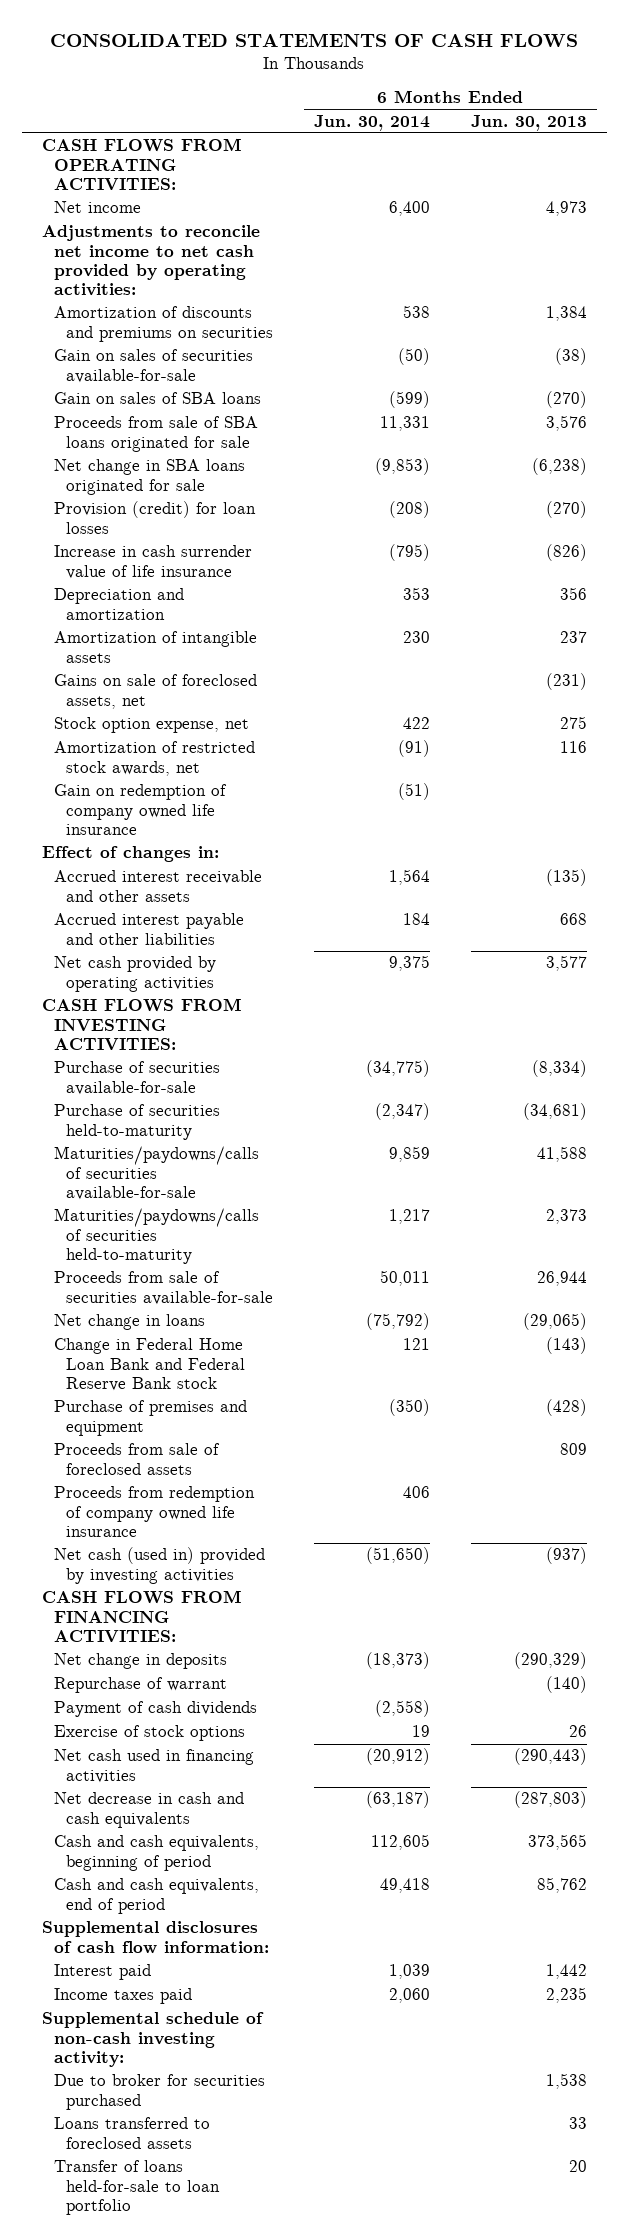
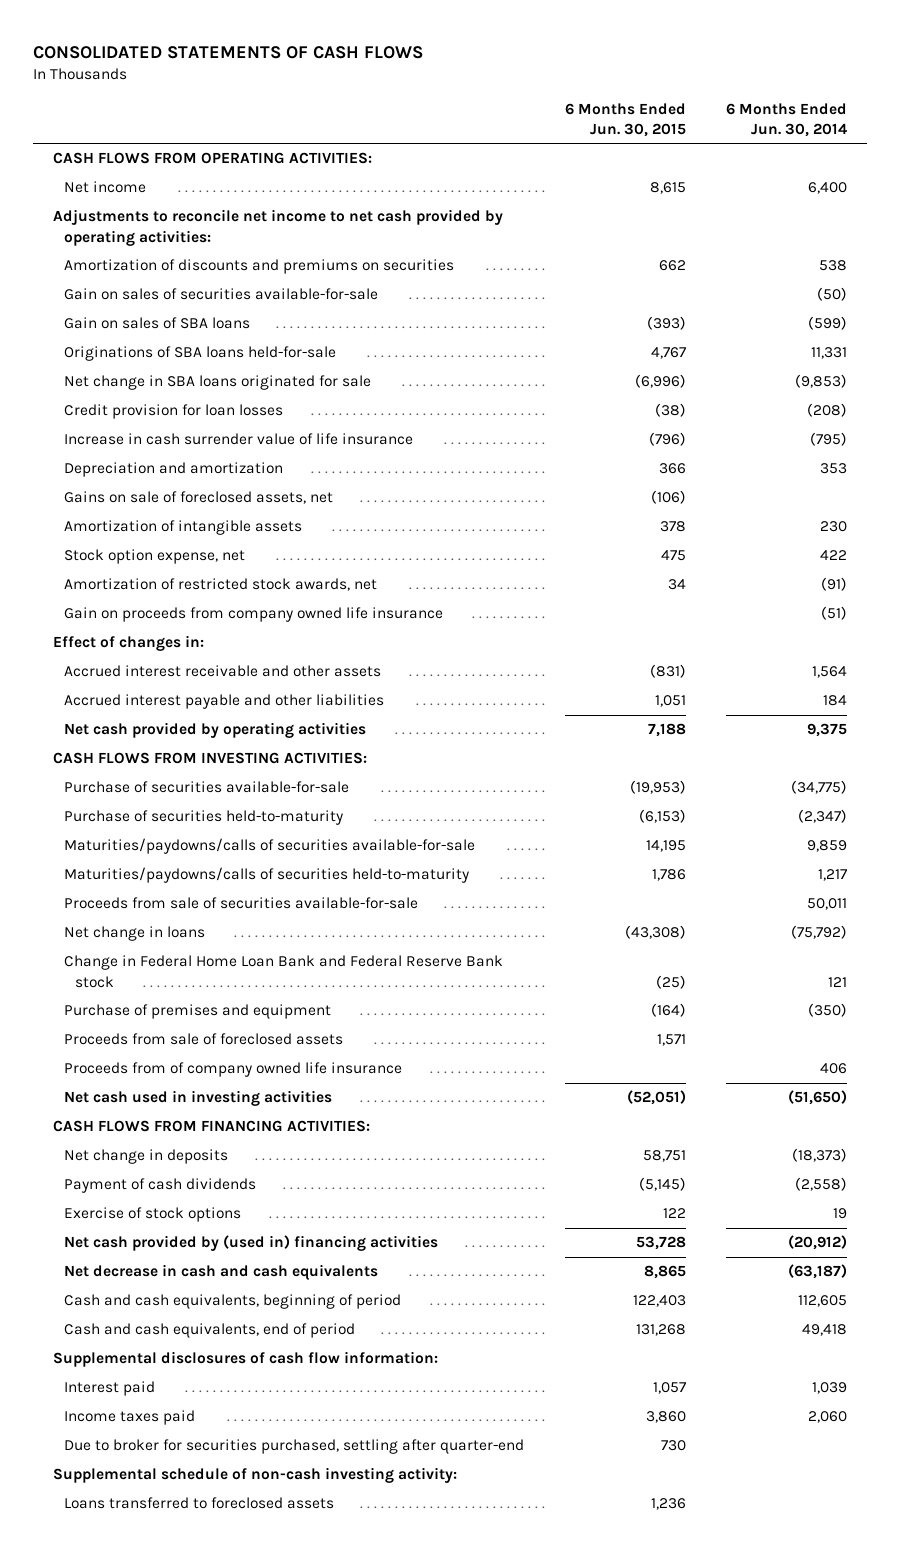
[470,114,587,131] Jun. 30, 2013 -> none
none -> [564,102,686,137] 6 Months Ended Jun. 30, 2015
[54,416,259,452] Proceeds from sale of SBA loans originated for sale -> [64,346,337,362] Originations of SBA loans held-for-sale
[54,501,257,534] Provision (credit) for loan losses -> [64,404,284,420] Credit provision for loan losses
[54,631,258,663] Amortization of intangible assets -> [64,520,303,536] Amortization of intangible assets
[54,784,228,835] Gain on redemption of company owned life insurance -> [64,607,444,623] Gain on proceeds from company owned life insurance
[54,1486,256,1537] Proceeds from redemption of company owned life insurance -> [64,1062,403,1078] Proceeds from of company owned life insurance
[54,1547,266,1584] Net cash (used in) provided by investing activities -> [64,1090,333,1107] Net cash used in investing activities
[54,1677,228,1694] Repurchase of warrant -> none
[54,1749,255,1783] Net cash used in financing activities -> [64,1235,439,1252] Net cash provided by (used in) financing activities
none -> [64,1439,525,1455] Due to broker for securities purchased, settling after quarter-end
[54,2074,266,2110] Due to broker for securities purchased -> none
[54,2160,221,2215] Transfer of loans held-for-sale to loan portfolio -> none

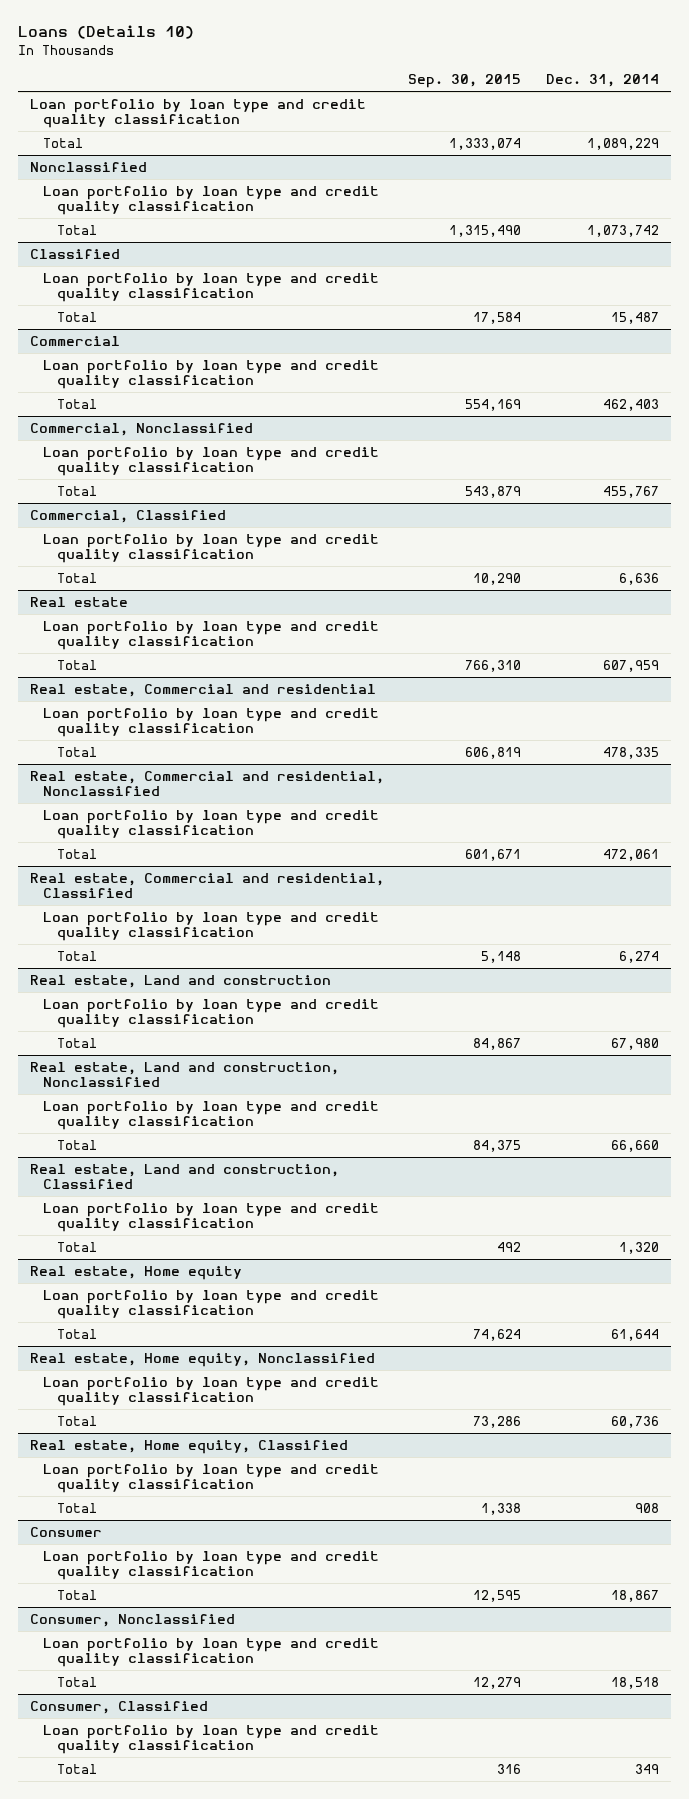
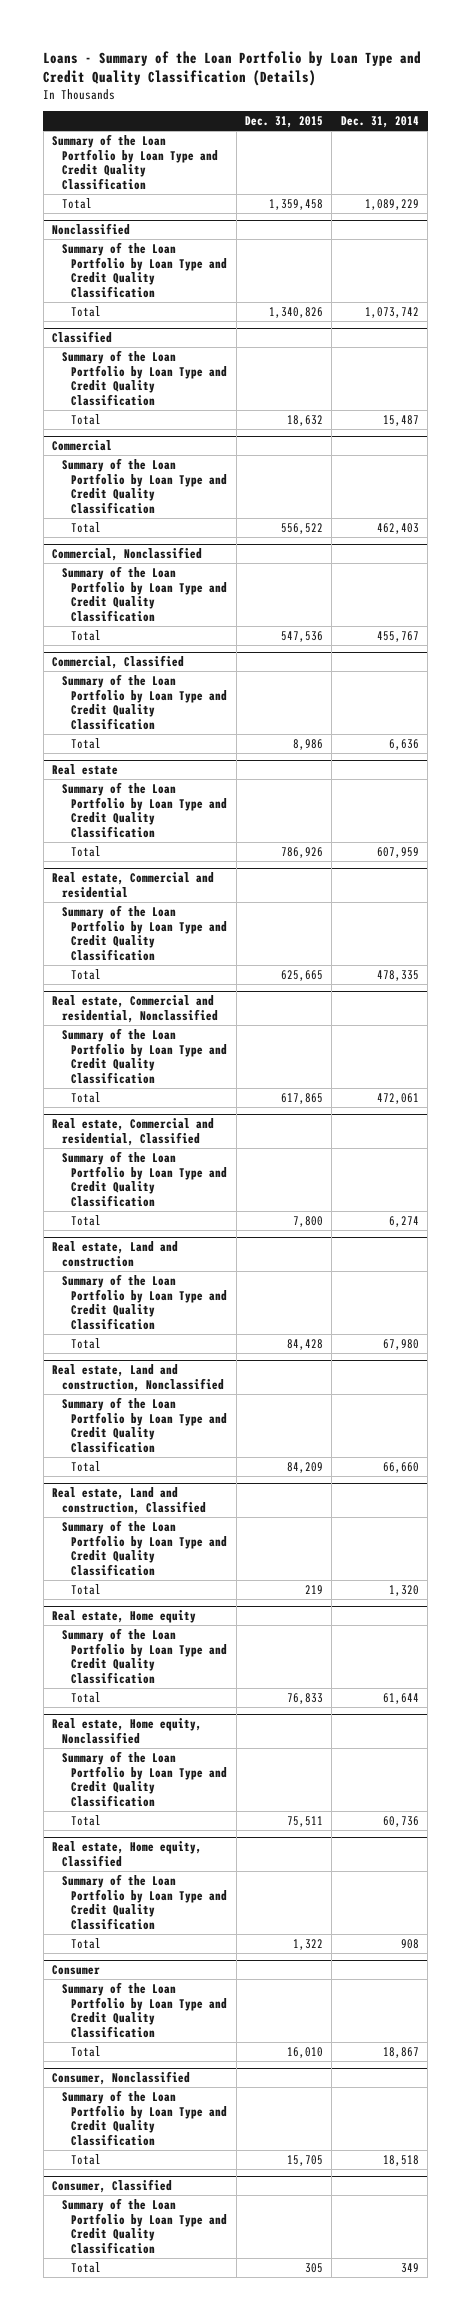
[17,25,194,40] Loans (Details 10) -> [43,50,422,86] Loans - Summary of the Loan Portfolio by Loan Type and Credit Quality Classification (Details)
[408,74,522,89] Sep. 30, 2015 -> none
none -> [244,116,323,129] Dec. 31, 2015
[29,98,366,128] Loan portfolio by loan type and credit quality classification -> [52,133,218,190] Summary of the Loan Portfolio by Loan Type and Credit Quality Classification
[43,185,380,215] Loan portfolio by loan type and credit quality classification -> [61,241,228,298] Summary of the Loan Portfolio by Loan Type and Credit Quality Classification
[43,272,380,302] Loan portfolio by loan type and credit quality classification -> [61,349,228,406] Summary of the Loan Portfolio by Loan Type and Credit Quality Classification
[43,359,380,389] Loan portfolio by loan type and credit quality classification -> [61,457,228,514] Summary of the Loan Portfolio by Loan Type and Credit Quality Classification
[43,446,380,476] Loan portfolio by loan type and credit quality classification -> [61,565,228,622] Summary of the Loan Portfolio by Loan Type and Credit Quality Classification
[43,533,380,563] Loan portfolio by loan type and credit quality classification -> [61,673,228,730] Summary of the Loan Portfolio by Loan Type and Credit Quality Classification
[43,620,380,650] Loan portfolio by loan type and credit quality classification -> [61,781,228,838] Summary of the Loan Portfolio by Loan Type and Credit Quality Classification
[43,707,380,737] Loan portfolio by loan type and credit quality classification -> [61,904,228,961] Summary of the Loan Portfolio by Loan Type and Credit Quality Classification
[43,809,380,839] Loan portfolio by loan type and credit quality classification -> [61,1027,228,1084] Summary of the Loan Portfolio by Loan Type and Credit Quality Classification
[43,911,380,941] Loan portfolio by loan type and credit quality classification -> [61,1150,228,1207] Summary of the Loan Portfolio by Loan Type and Credit Quality Classification
[43,998,380,1028] Loan portfolio by loan type and credit quality classification -> [61,1273,228,1330] Summary of the Loan Portfolio by Loan Type and Credit Quality Classification
[43,1100,380,1130] Loan portfolio by loan type and credit quality classification -> [61,1396,228,1453] Summary of the Loan Portfolio by Loan Type and Credit Quality Classification
[43,1202,380,1232] Loan portfolio by loan type and credit quality classification -> [61,1519,228,1576] Summary of the Loan Portfolio by Loan Type and Credit Quality Classification
[43,1289,380,1319] Loan portfolio by loan type and credit quality classification -> [61,1627,228,1684] Summary of the Loan Portfolio by Loan Type and Credit Quality Classification
[43,1376,380,1406] Loan portfolio by loan type and credit quality classification -> [61,1750,228,1807] Summary of the Loan Portfolio by Loan Type and Credit Quality Classification
[43,1463,380,1493] Loan portfolio by loan type and credit quality classification -> [61,1873,228,1930] Summary of the Loan Portfolio by Loan Type and Credit Quality Classification
[43,1550,380,1580] Loan portfolio by loan type and credit quality classification -> [61,1981,228,2038] Summary of the Loan Portfolio by Loan Type and Credit Quality Classification
[43,1637,380,1667] Loan portfolio by loan type and credit quality classification -> [61,2089,228,2146] Summary of the Loan Portfolio by Loan Type and Credit Quality Classification
[43,1724,380,1754] Loan portfolio by loan type and credit quality classification -> [61,2197,228,2254] Summary of the Loan Portfolio by Loan Type and Credit Quality Classification

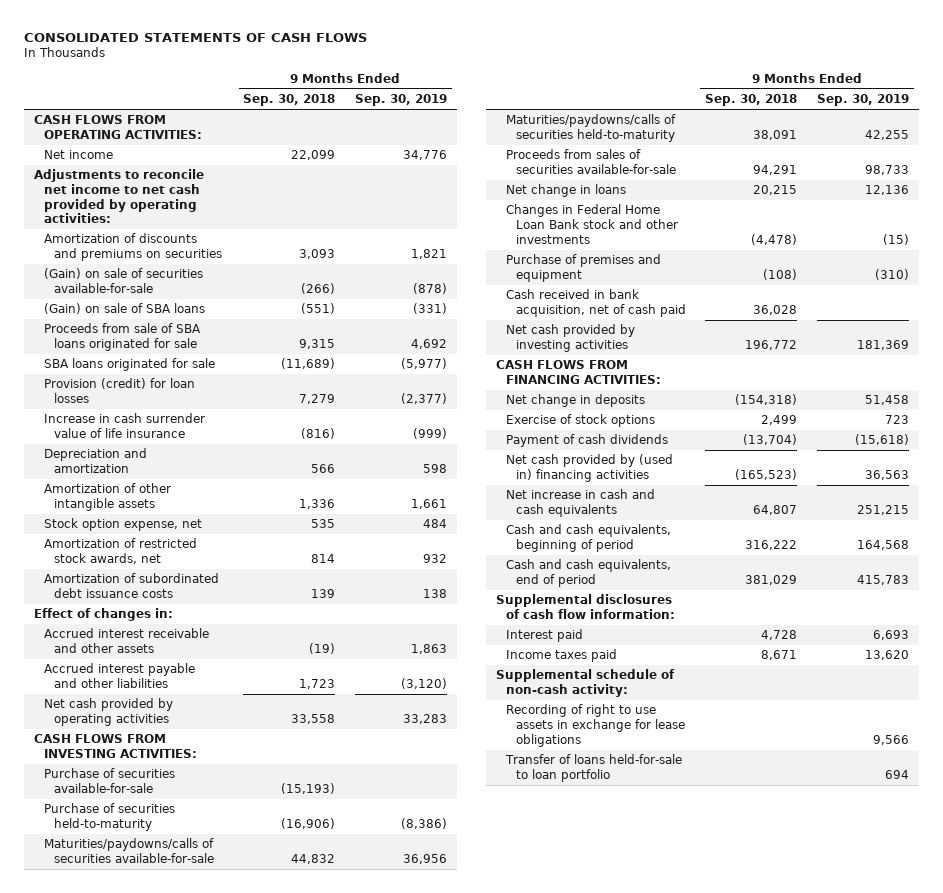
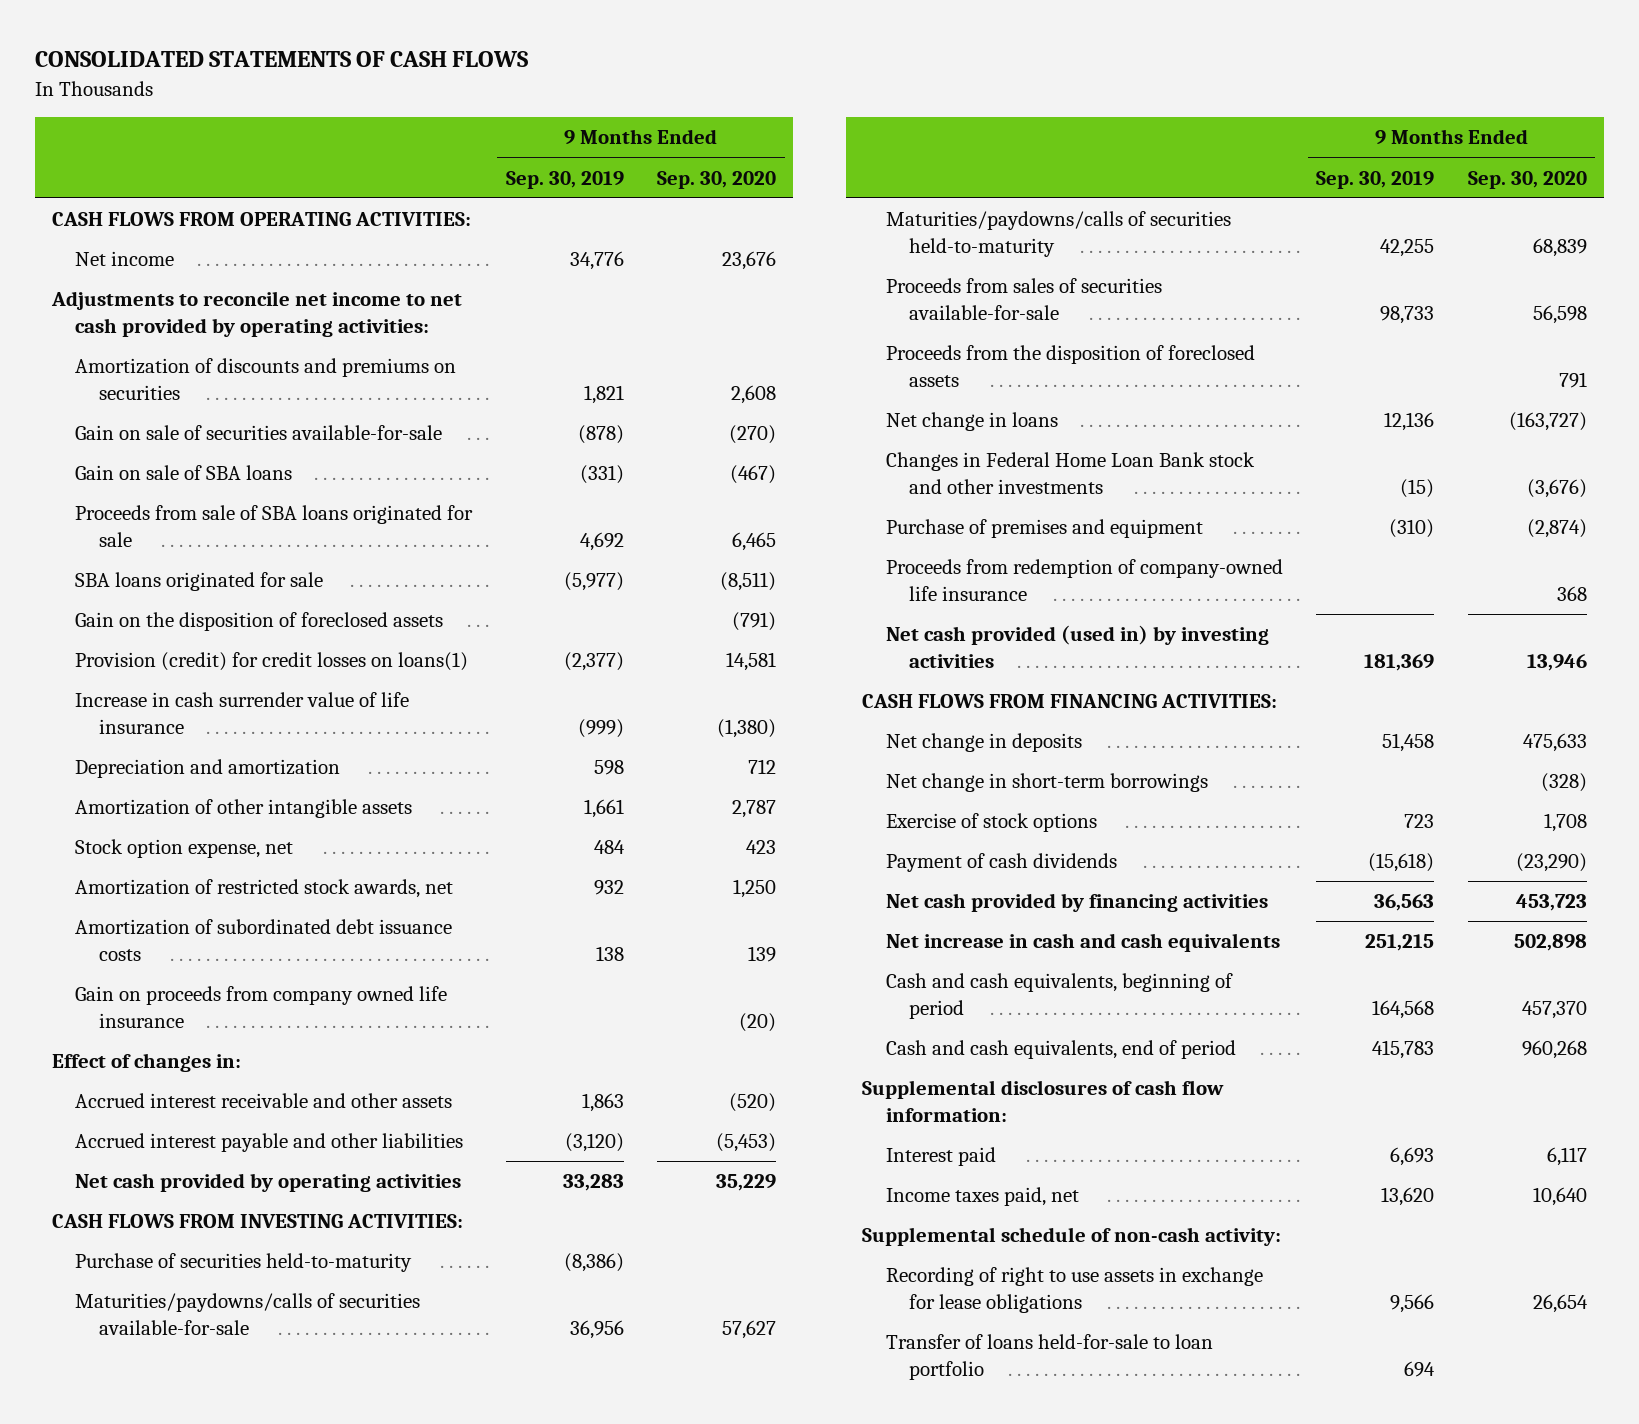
[243,94,336,107] Sep. 30, 2018 -> none
none -> [657,170,777,189] Sep. 30, 2020
[43,268,203,293] (Gain) on sale of securities available-for-sale -> [75,425,443,441] Gain on sale of securities available-for-sale
[43,303,205,315] (Gain) on sale of SBA loans -> [75,465,293,481] Gain on sale of SBA loans
none -> [75,612,444,632] Gain on the disposition of foreclosed assets
[43,378,195,403] Provision (credit) for loan losses -> [75,652,469,672] Provision (credit) for credit losses on loans(1)
none -> [75,986,448,1029] Gain on proceeds from company owned life insurance
[43,768,175,793] Purchase of securities available-for-sale -> none
none -> [885,345,1255,388] Proceeds from the disposition of foreclosed assets
[505,289,686,317] Cash received in bank acquisition, net of cash paid -> none
none -> [885,559,1283,602] Proceeds from redemption of company-owned life insurance
[505,324,635,352] Net cash provided by investing activities -> [885,625,1269,669] Net cash provided (used in) by investing activities
none -> [885,773,1208,793] Net change in short-term borrowings
[505,454,673,482] Net cash provided by (used in) financing activities -> [885,893,1268,913] Net cash provided by financing activities
[505,649,617,663] Income taxes paid -> [885,1187,1079,1207] Income taxes paid, net

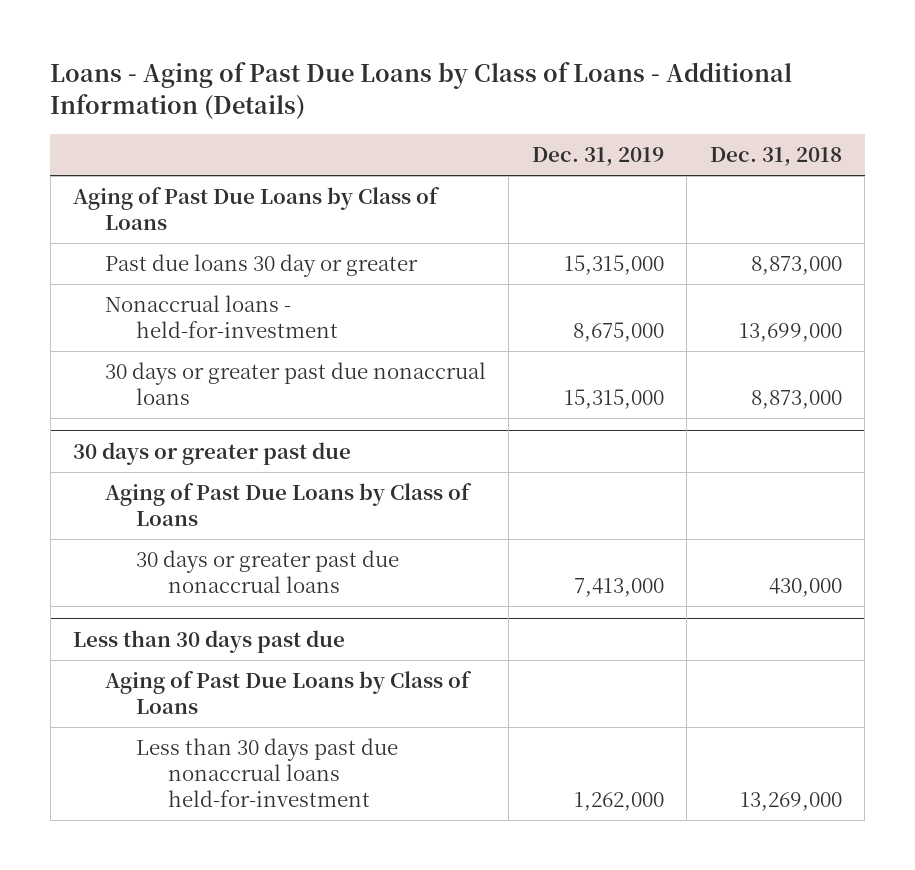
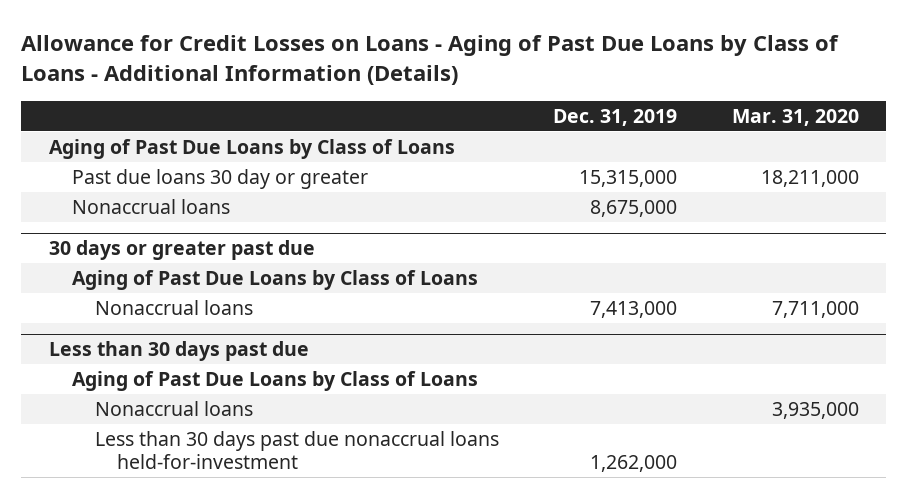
[50,61,793,119] Loans - Aging of Past Due Loans by Class of Loans - Additional Information (Details) -> [21,35,840,86] Allowance for Credit Losses on Loans - Aging of Past Due Loans by Class of Loans - Additional Information (Details)
[709,147,842,167] Dec. 31, 2018 -> none
none -> [731,108,859,126] Mar. 31, 2020
[104,362,486,405] 30 days or greater past due nonaccrual loans -> none
[104,295,339,338] Nonaccrual loans - held-for-investment -> [71,198,230,214] Nonaccrual loans
[136,550,400,593] 30 days or greater past due nonaccrual loans -> [94,299,253,315] Nonaccrual loans
none -> [94,400,253,416] Nonaccrual loans

